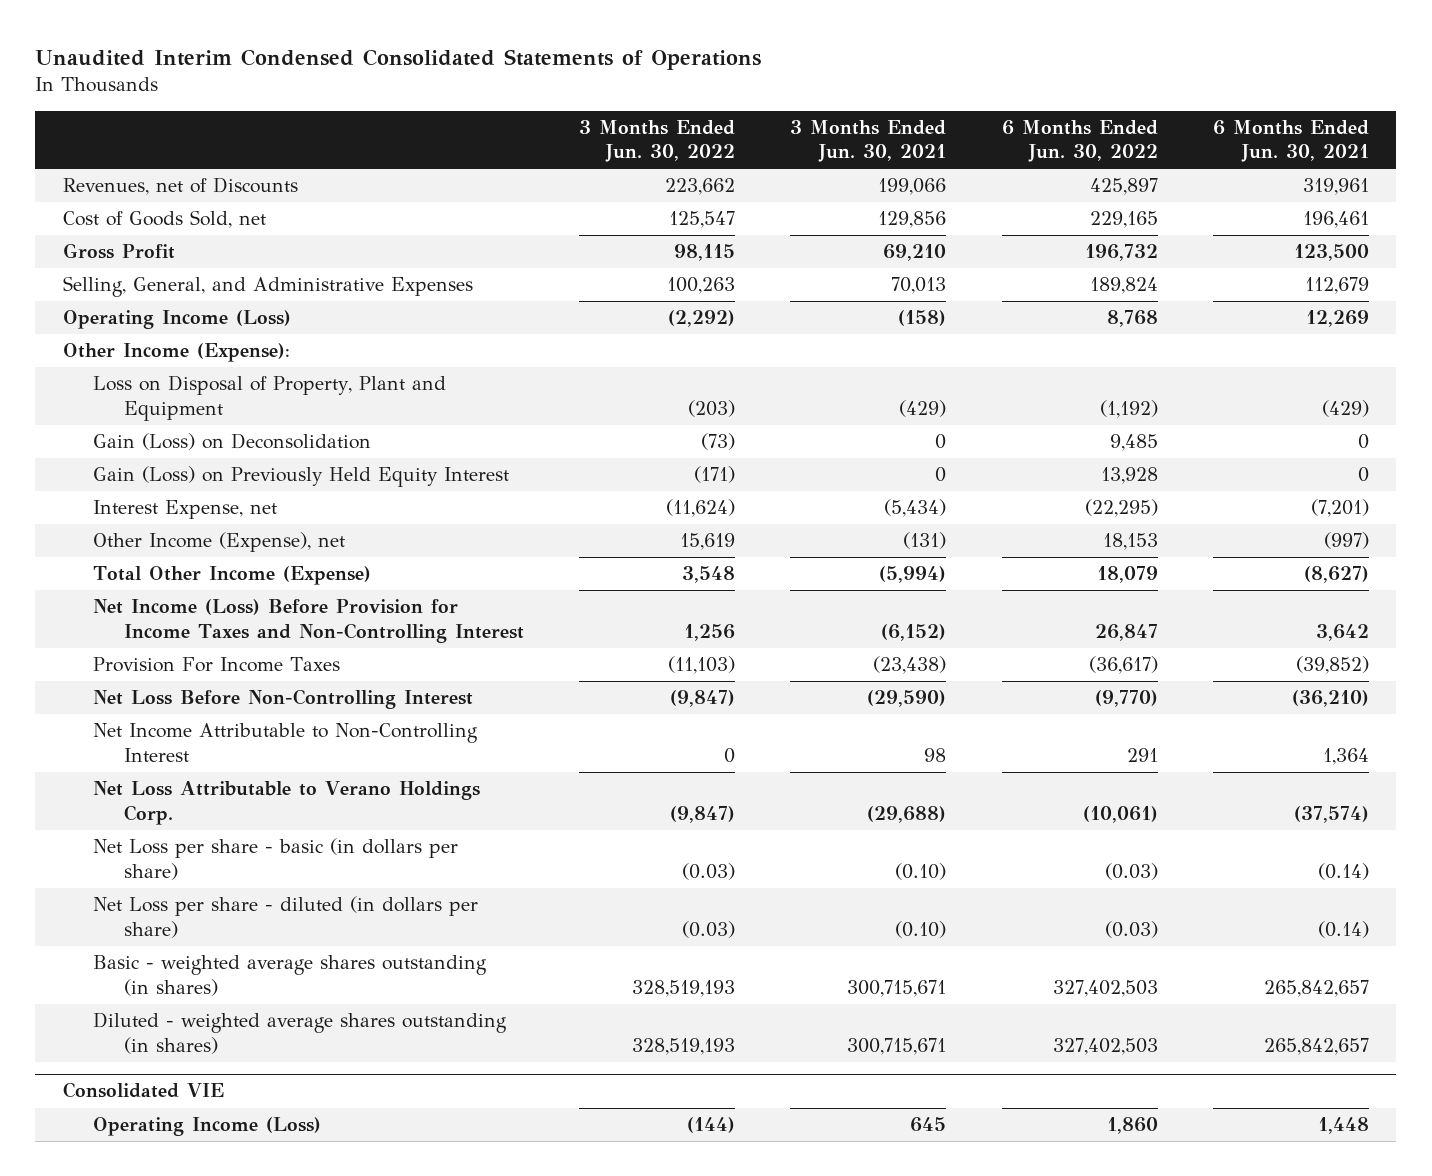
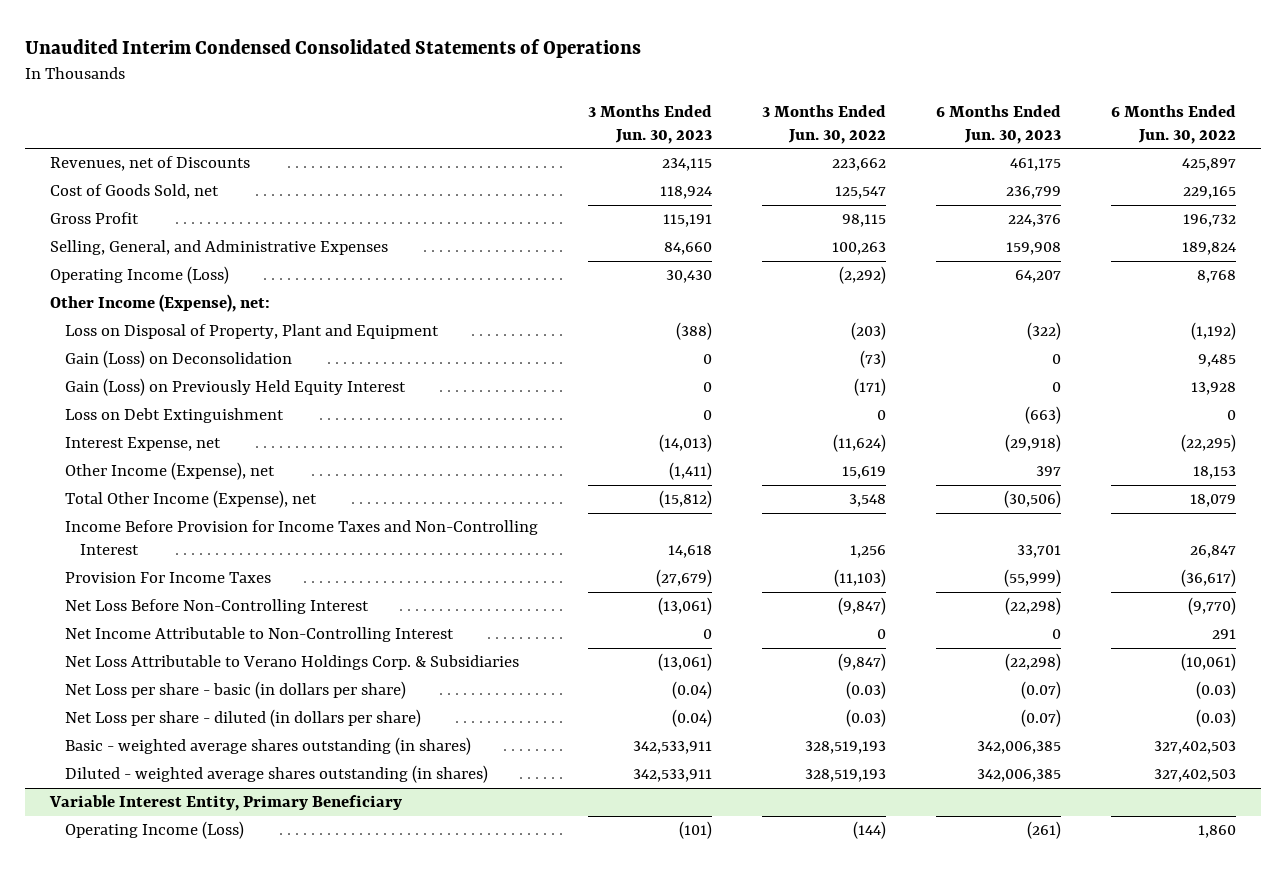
[790,120,947,163] 3 Months Ended Jun. 30, 2021 -> none
[1212,120,1369,163] 6 Months Ended Jun. 30, 2021 -> none
none -> [587,104,712,144] 3 Months Ended Jun. 30, 2023
none -> [936,104,1062,144] 6 Months Ended Jun. 30, 2023
[62,343,290,363] Other Income (Expense): -> [49,294,270,313] Other Income (Expense), net:
none -> [64,408,284,424] Loss on Debt Extinguishment
[93,566,372,586] Total Other Income (Expense) -> [64,490,317,509] Total Other Income (Expense), net
[93,599,524,643] Net Income (Loss) Before Provision for Income Taxes and Non-Controlling Interest -> [64,520,538,556] Income Before Provision for Income Taxes and Non-Controlling Interest
[93,781,481,825] Net Loss Attributable to Verano Holdings Corp. -> [64,655,519,671] Net Loss Attributable to Verano Holdings Corp. & Subsidiaries
[62,1082,224,1099] Consolidated VIE -> [48,795,402,812] Variable Interest Entity, Primary Beneficiary

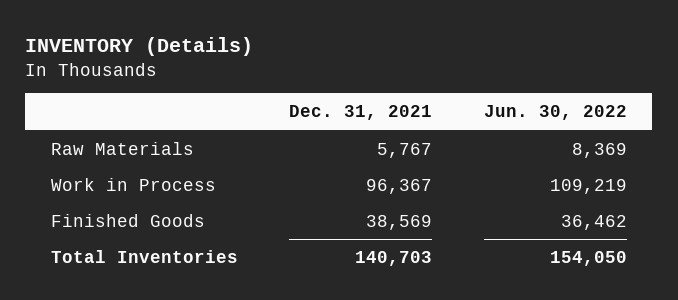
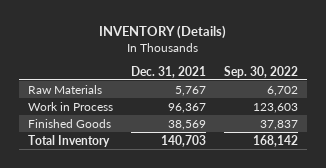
[483,105,627,121] Jun. 30, 2022 -> none
none -> [223,65,298,78] Sep. 30, 2022
[50,249,238,263] Total Inventories -> [27,134,110,147] Total Inventory

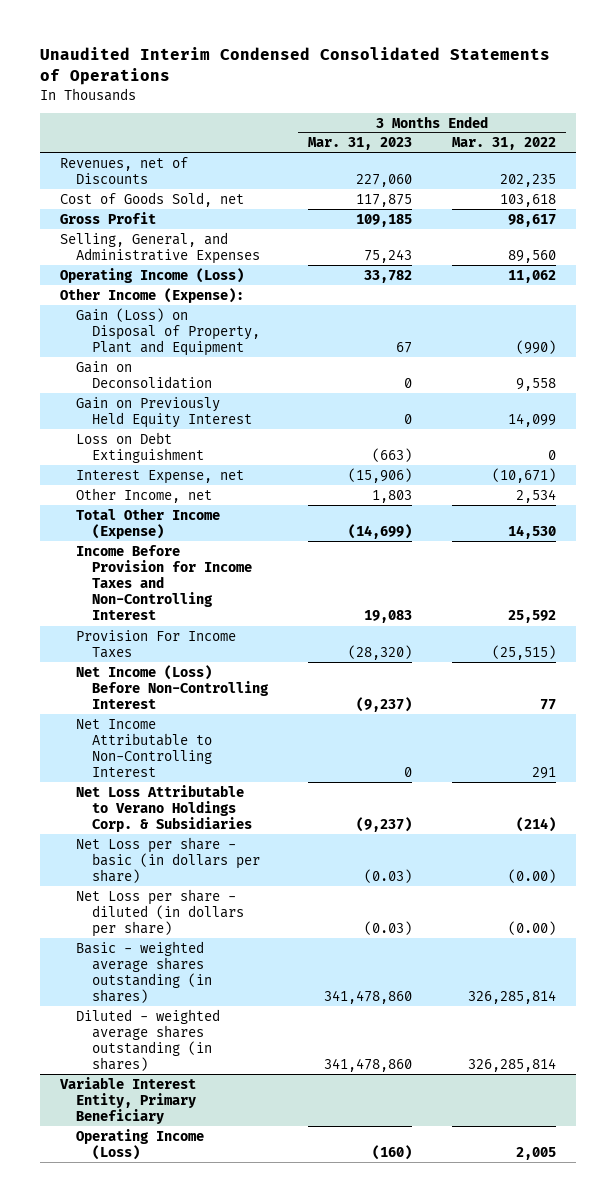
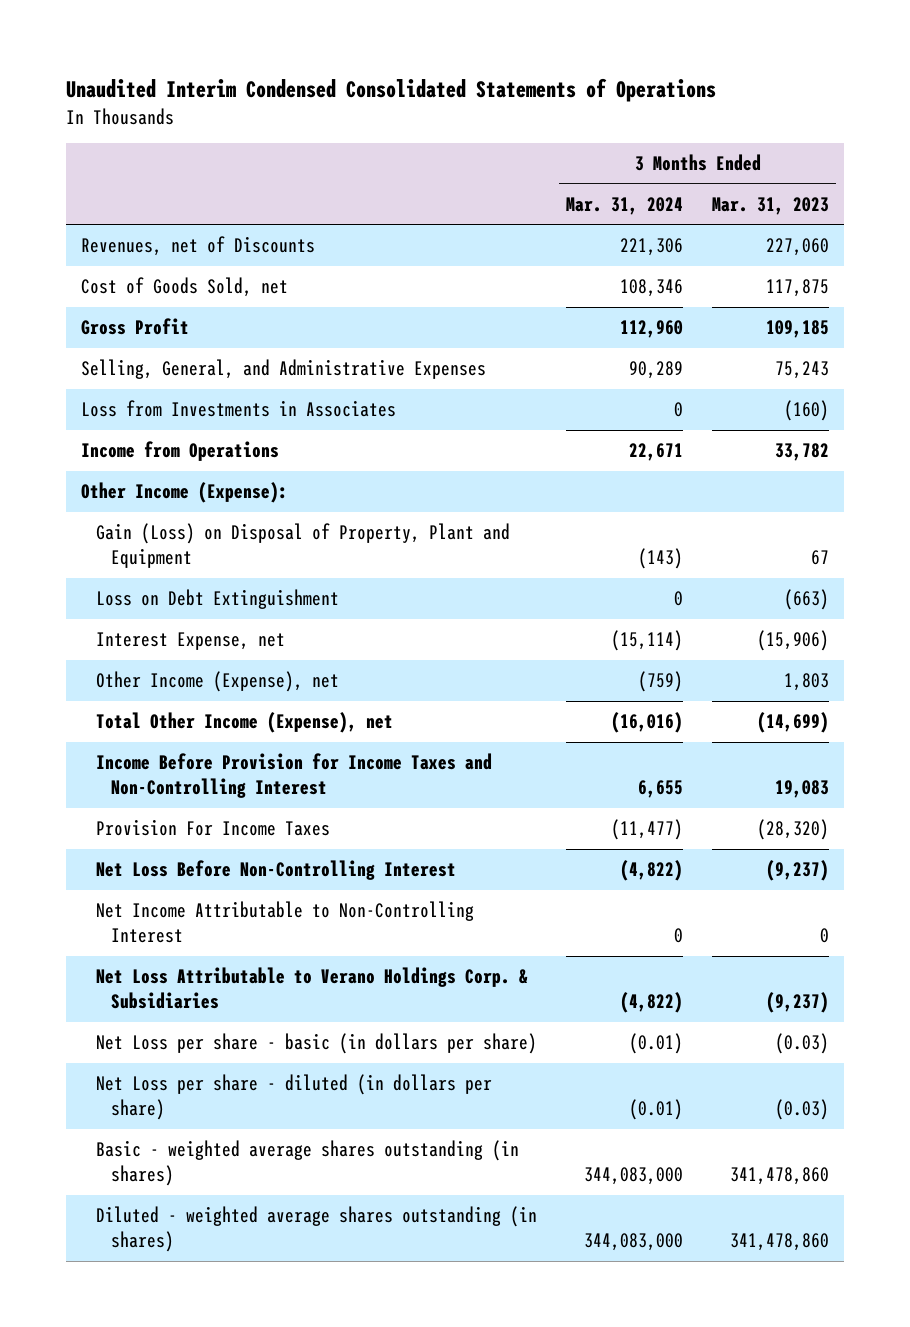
[452,137,557,151] Mar. 31, 2022 -> none
none -> [565,196,683,215] Mar. 31, 2024
none -> [80,400,396,418] Loss from Investments in Associates
[59,267,244,283] Operating Income (Loss) -> [80,441,279,462] Income from Operations
[75,360,213,389] Gain on Deconsolidation -> none
[75,396,253,428] Gain on Previously Held Equity Interest -> none
[75,487,212,503] Other Income, net -> [95,671,339,693] Other Income (Expense), net
[75,507,220,539] Total Other Income (Expense) -> [95,712,393,734] Total Other Income (Expense), net
[75,664,270,709] Net Income (Loss) Before Non-Controlling Interest -> [95,860,456,881] Net Loss Before Non-Controlling Interest
[59,1076,196,1124] Variable Interest Entity, Primary Beneficiary -> none
[75,1128,204,1160] Operating Income (Loss) -> none

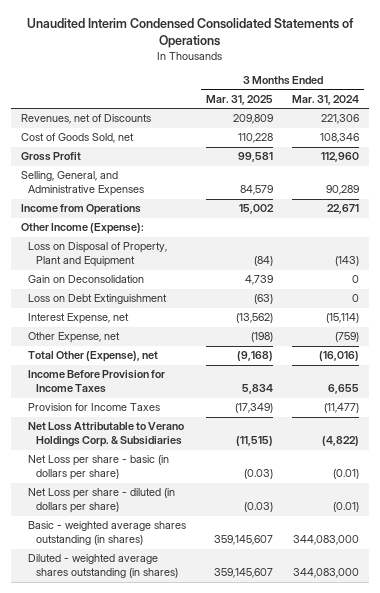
[712,196,830,215] Mar. 31, 2023 -> none
none -> [205,95,273,106] Mar. 31, 2025
[80,400,396,418] Loss from Investments in Associates -> none
[95,523,510,569] Gain (Loss) on Disposal of Property, Plant and Equipment -> [28,242,168,268] Loss on Disposal of Property, Plant and Equipment
none -> [28,275,145,284] Gain on Deconsolidation
[95,860,456,881] Net Loss Before Non-Controlling Interest -> none
[95,901,474,944] Net Income Attributable to Non-Controlling Interest -> none
[95,671,339,693] Other Income (Expense), net -> [28,332,121,344] Other Expense, net
[95,712,393,734] Total Other Income (Expense), net -> [28,351,159,363] Total Other (Expense), net
[95,753,492,799] Income Before Provision for Income Taxes and Non-Controlling Interest -> [28,370,166,394] Income Before Provision for Income Taxes
[95,819,330,837] Provision For Income Taxes -> [28,403,161,412] Provision for Income Taxes

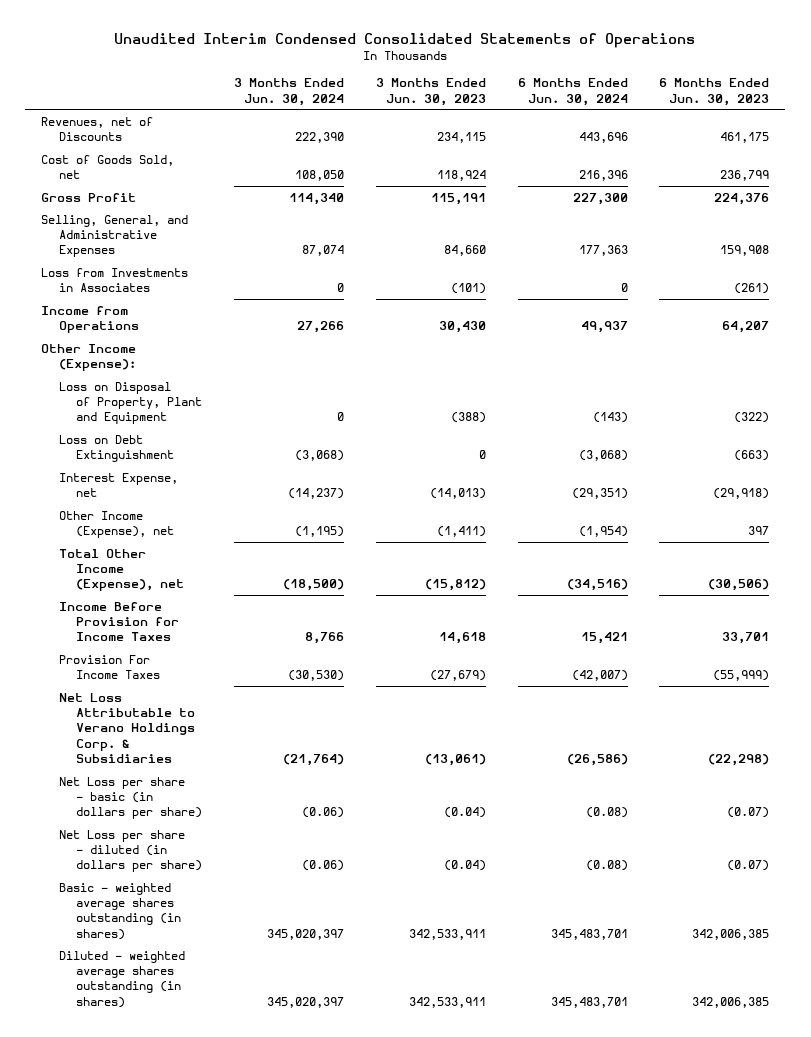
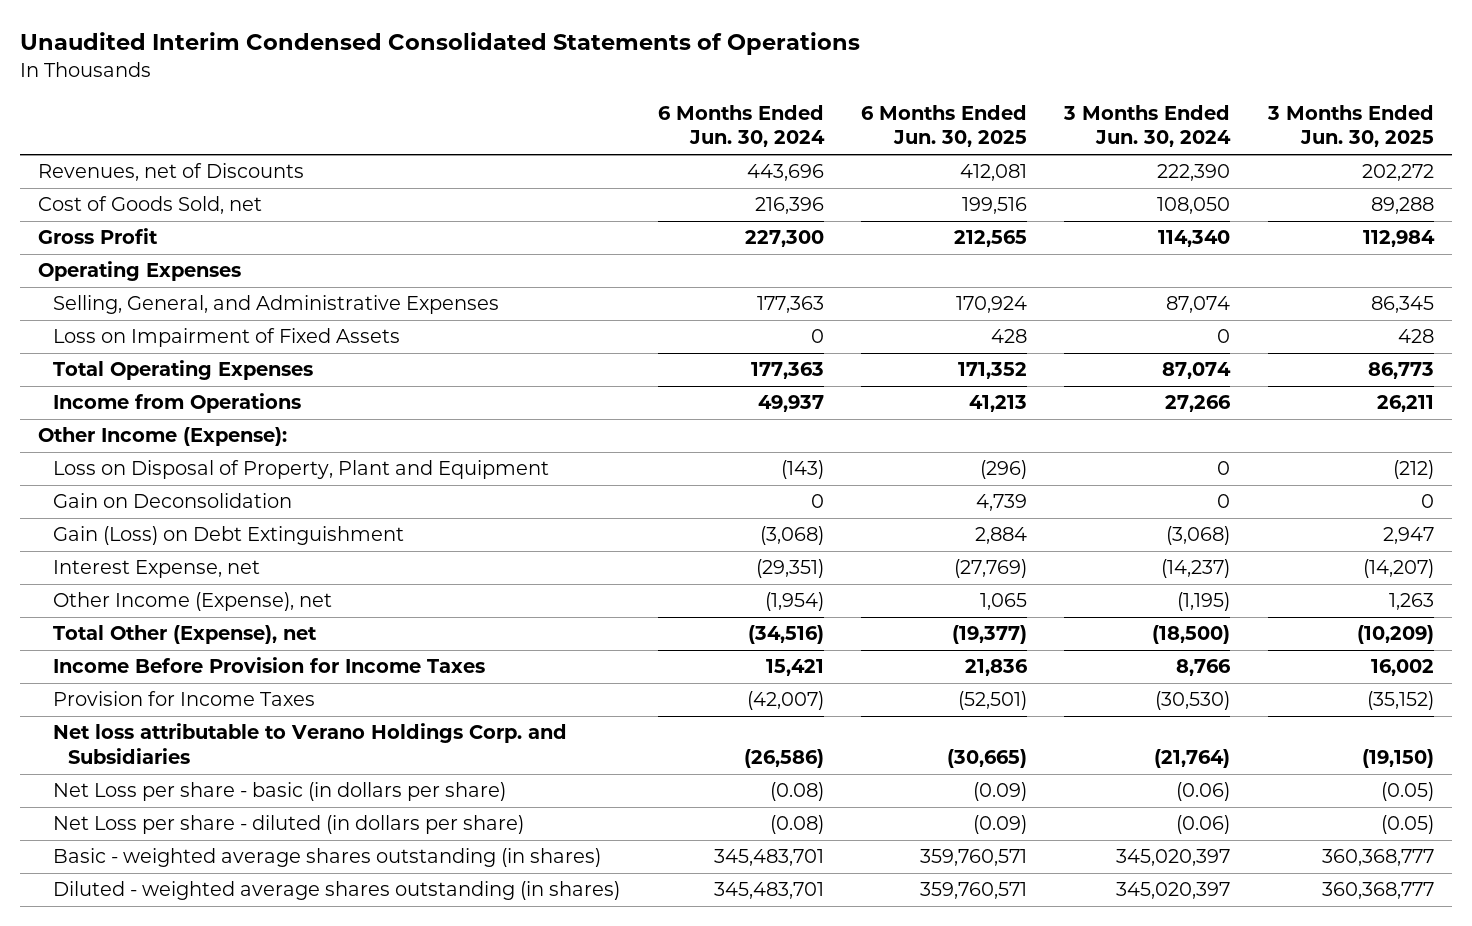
[375,78,486,106] 3 Months Ended Jun. 30, 2023 -> none
[659,78,770,106] 6 Months Ended Jun. 30, 2023 -> none
none -> [860,104,1027,148] 6 Months Ended Jun. 30, 2025
none -> [1266,104,1434,148] 3 Months Ended Jun. 30, 2025
none -> [38,261,242,282] Operating Expenses
[41,267,189,292] Loss from Investments in Associates -> none
none -> [53,328,401,348] Loss on Impairment of Fixed Assets
none -> [53,360,314,381] Total Operating Expenses
none -> [53,493,293,509] Gain on Deconsolidation
[58,434,175,462] Loss on Debt Extinguishment -> [53,526,405,546] Gain (Loss) on Debt Extinguishment
[58,548,185,592] Total Other Income (Expense), net -> [53,625,318,645] Total Other (Expense), net
[58,654,161,679] Provision For Income Taxes -> [53,691,316,707] Provision for Income Taxes
[58,692,196,763] Net Loss Attributable to Verano Holdings Corp. & Subsidiaries -> [53,723,568,765] Net loss attributable to Verano Holdings Corp. and Subsidiaries

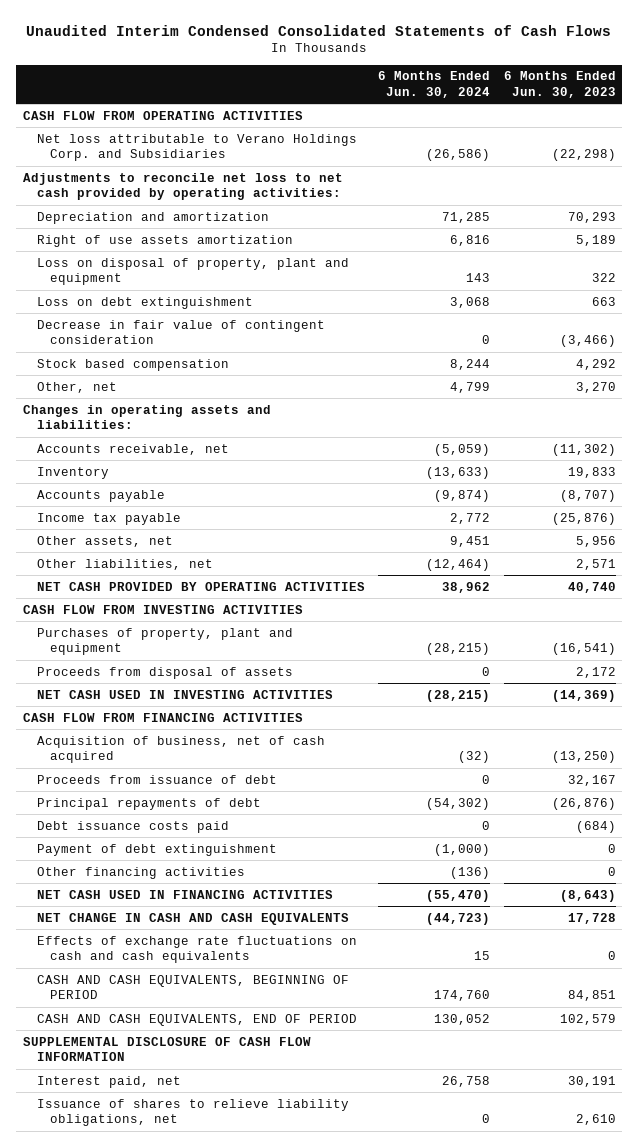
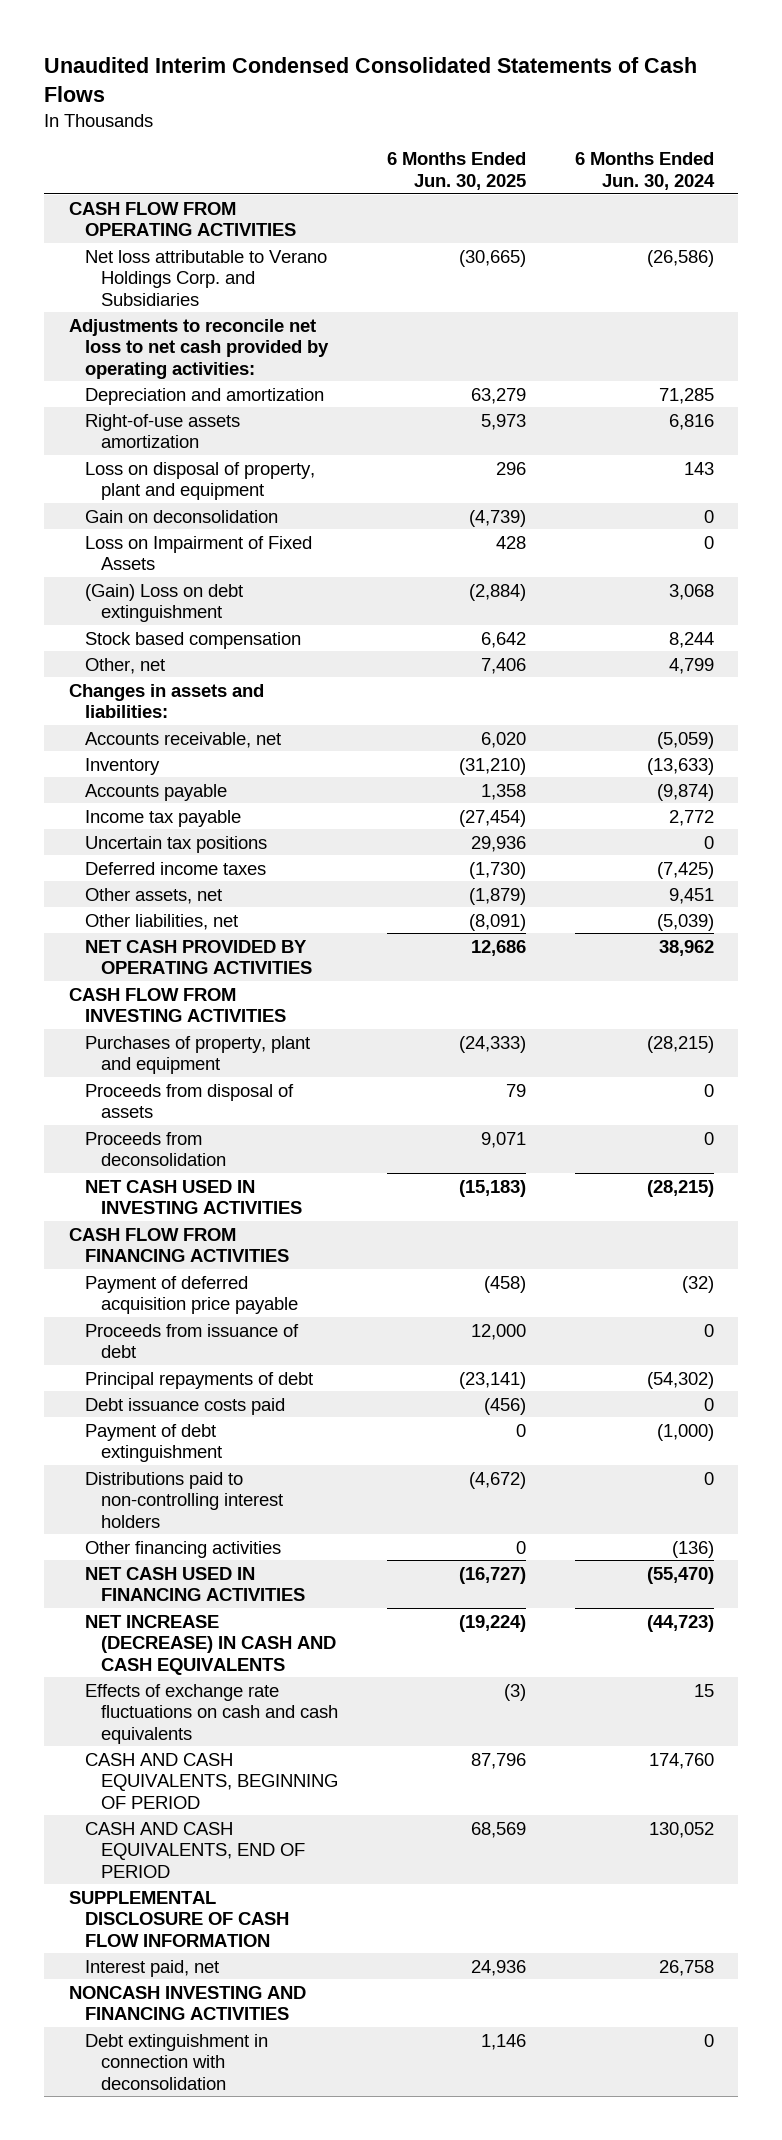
[503,71,616,98] 6 Months Ended Jun. 30, 2023 -> none
none -> [387,152,527,190] 6 Months Ended Jun. 30, 2025
[36,234,293,247] Right of use assets amortization -> [85,413,241,449] Right-of-use assets amortization
[36,319,325,345] Decrease in fair value of contingent consideration -> none
none -> [85,509,279,523] Gain on deconsolidation
none -> [85,535,313,571] Loss on Impairment of Fixed Assets
[36,296,253,309] Loss on debt extinguishment -> [85,583,244,623] (Gain) Loss on debt extinguishment
[23,404,272,430] Changes in operating assets and liabilities: -> [68,683,264,719] Changes in assets and liabilities:
none -> [85,835,268,853] Uncertain tax positions
none -> [85,861,267,875] Deferred income taxes
[426,558,491,571] (12,464) -> [656,913,714,931] (5,039)
none -> [85,1131,227,1167] Proceeds from deconsolidation
[36,735,325,764] Acquisition of business, net of cash acquired -> none
none -> [85,1275,299,1315] Payment of deferred acquisition price payable
none -> [85,1471,284,1528] Distributions paid to non-controlling interest holders
[36,912,349,925] NET CHANGE IN CASH AND CASH EQUIVALENTS -> [85,1614,337,1675] NET INCREASE (DECREASE) IN CASH AND CASH EQUIVALENTS
[36,1098,349,1127] Issuance of shares to relieve liability obligations, net -> none
none -> [68,1985,306,2021] NONCASH INVESTING AND FINANCING ACTIVITIES
none -> [85,2033,269,2090] Debt extinguishment in connection with deconsolidation

